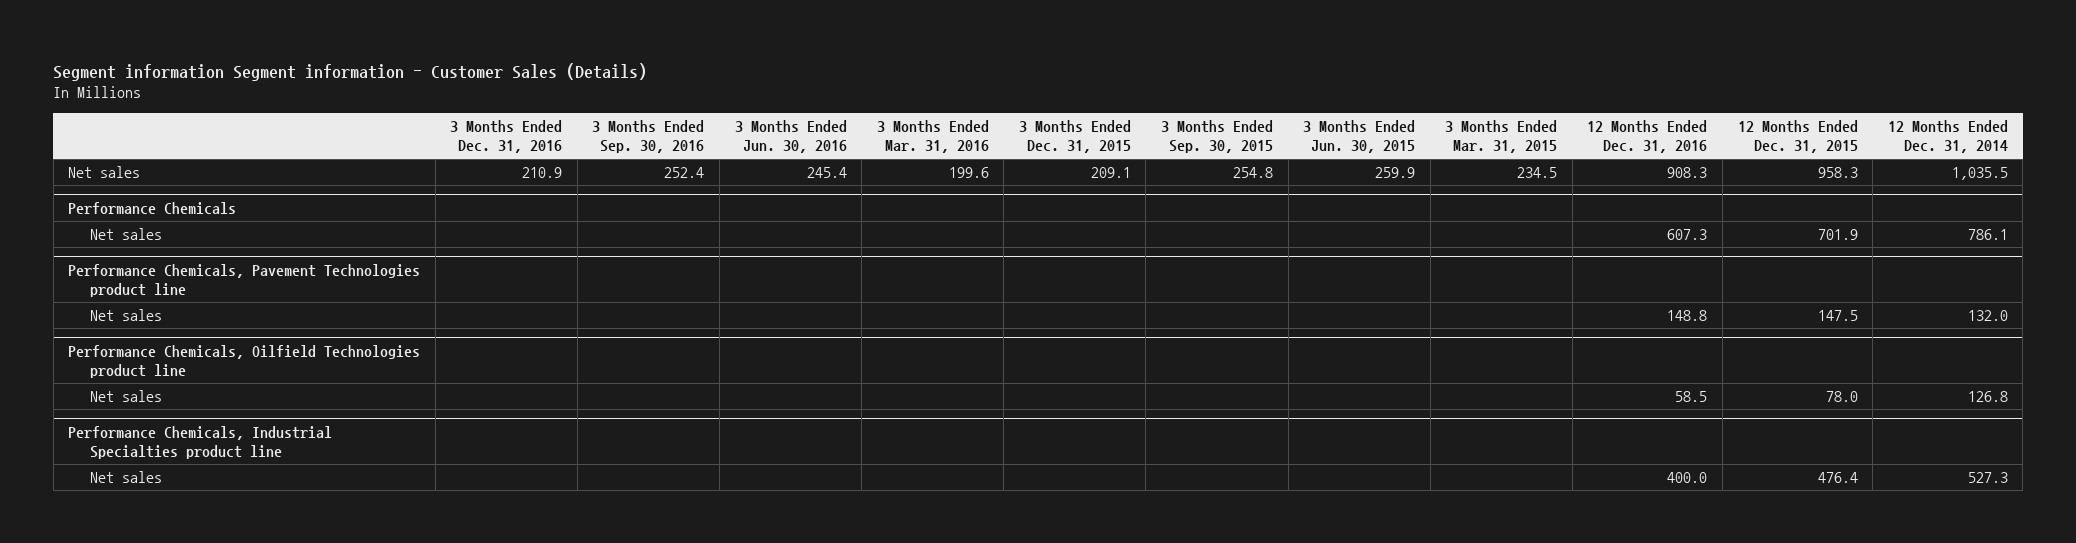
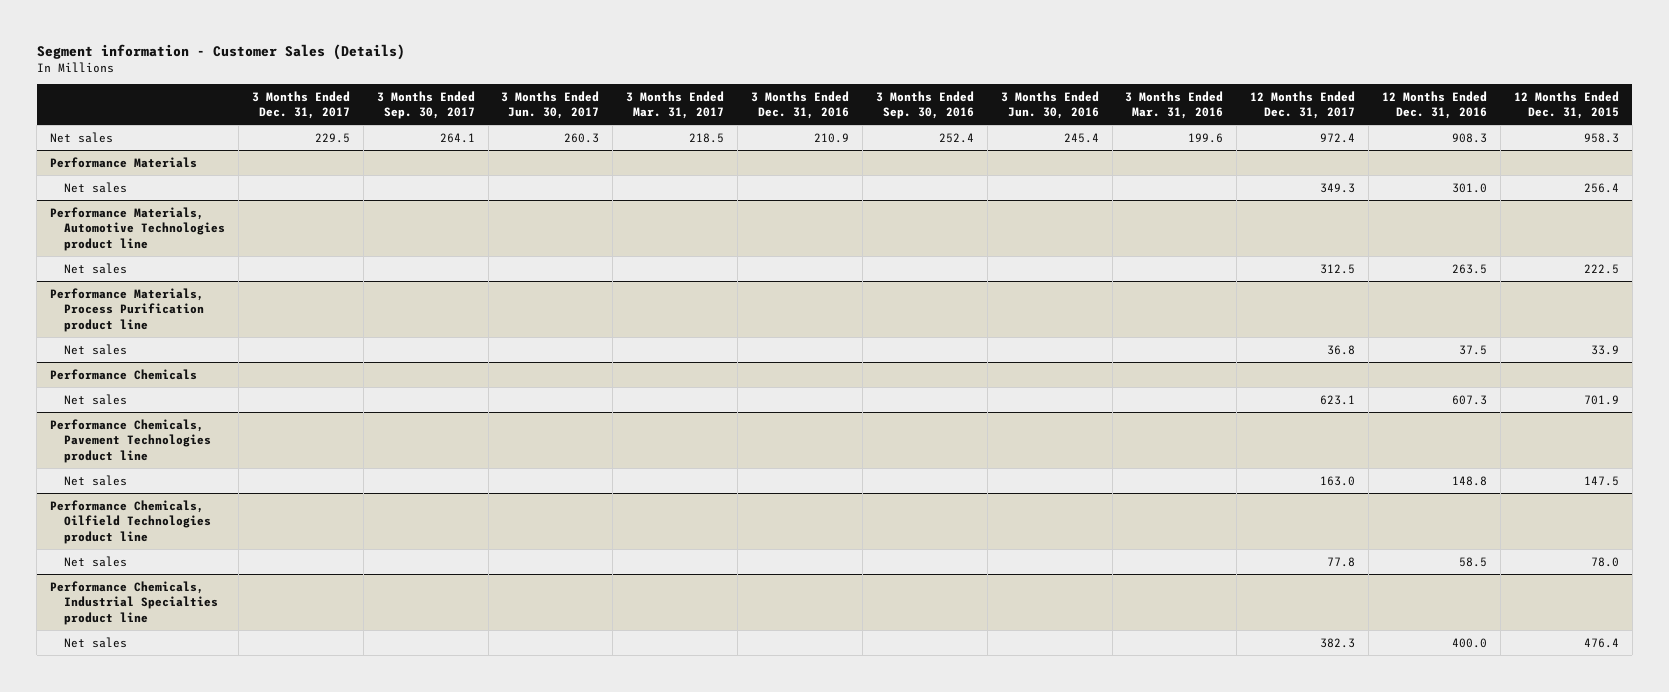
[53,62,648,81] Segment information Segment information - Customer Sales (Details) -> [36,43,405,60] Segment information - Customer Sales (Details)
[1018,119,1131,153] 3 Months Ended Dec. 31, 2015 -> none
[1160,119,1273,153] 3 Months Ended Sep. 30, 2015 -> none
[1303,119,1416,153] 3 Months Ended Jun. 30, 2015 -> none
[1445,119,1558,153] 3 Months Ended Mar. 31, 2015 -> none
[1887,119,2008,153] 12 Months Ended Dec. 31, 2014 -> none
none -> [251,90,350,120] 3 Months Ended Dec. 31, 2017
none -> [376,90,475,120] 3 Months Ended Sep. 30, 2017
none -> [501,90,600,120] 3 Months Ended Jun. 30, 2017
none -> [626,90,725,120] 3 Months Ended Mar. 31, 2017
none -> [1250,90,1356,120] 12 Months Ended Dec. 31, 2017
none -> [50,156,198,168] Performance Materials
none -> [63,181,127,193] Net sales
none -> [50,206,225,252] Performance Materials, Automotive Technologies product line
none -> [63,262,127,274] Net sales
none -> [50,287,205,333] Performance Materials, Process Purification product line
none -> [63,343,127,355] Net sales

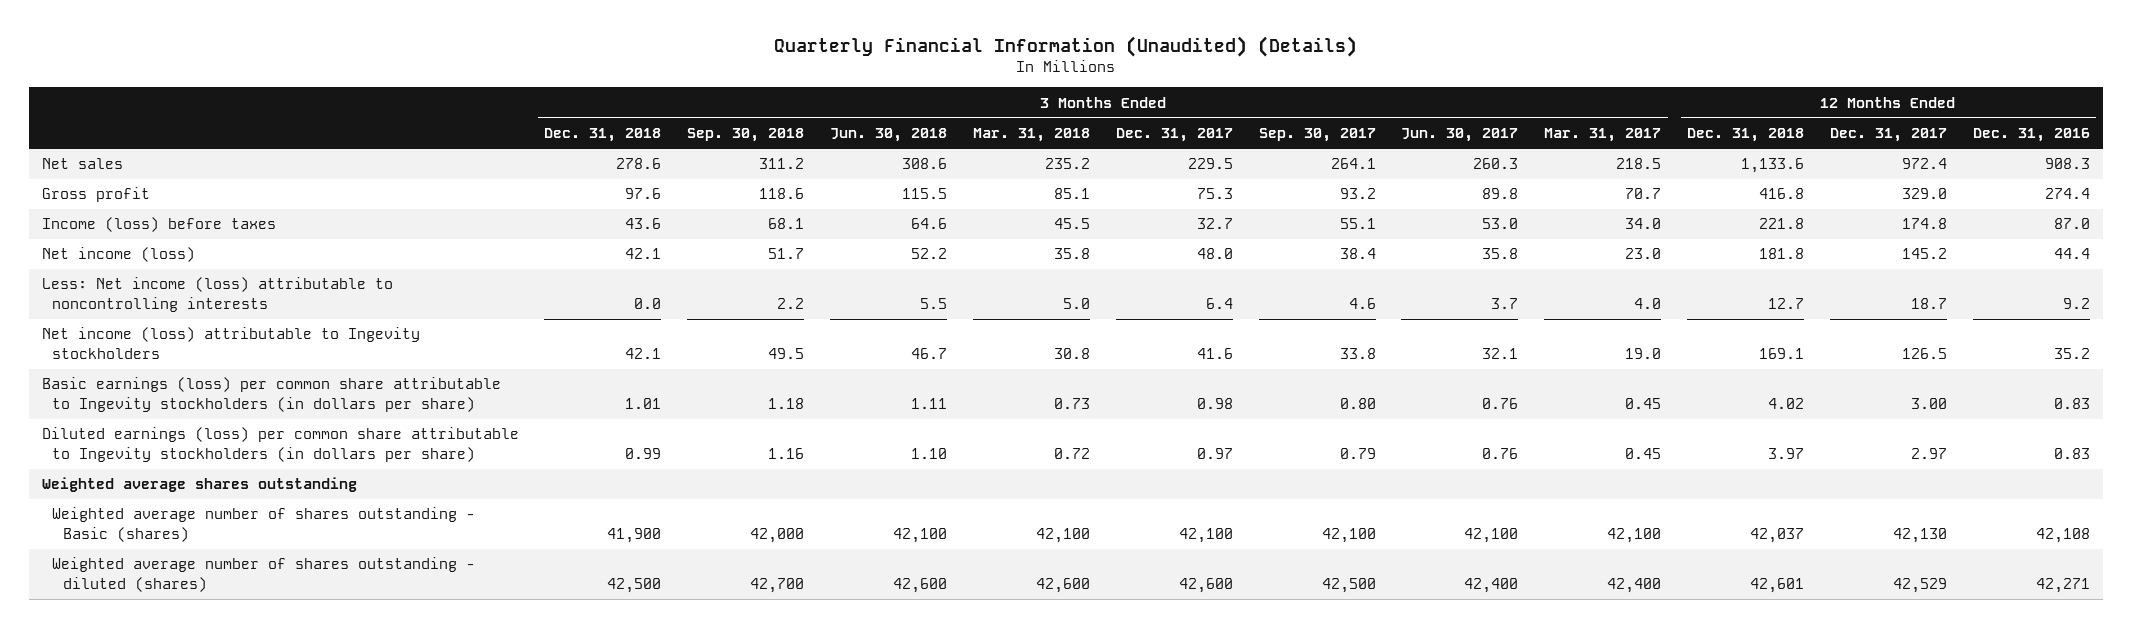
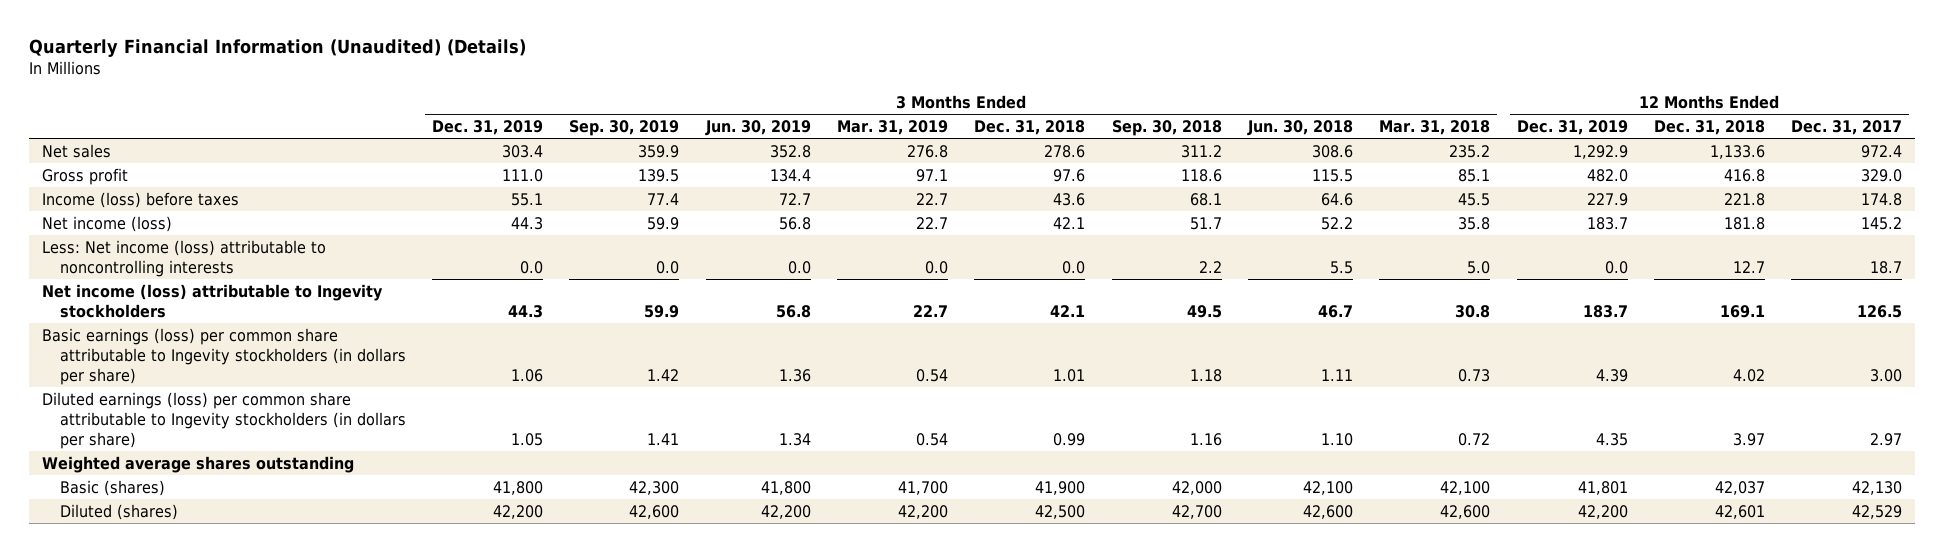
[1115,128,1233,143] Dec. 31, 2017 -> none
[1258,128,1376,143] Sep. 30, 2017 -> none
[1401,128,1519,143] Jun. 30, 2017 -> none
[1544,128,1662,143] Mar. 31, 2017 -> none
[1972,128,2090,143] Dec. 31, 2016 -> none
none -> [432,119,544,135] Dec. 31, 2019
none -> [569,119,680,136] Sep. 30, 2019
none -> [704,119,811,136] Jun. 30, 2019
none -> [836,119,948,135] Mar. 31, 2019
none -> [1516,119,1628,135] Dec. 31, 2019
[52,507,476,542] Weighted average number of shares outstanding - Basic (shares) -> [59,479,165,496] Basic (shares)
[52,557,476,592] Weighted average number of shares outstanding - diluted (shares) -> [59,503,178,520] Diluted (shares)

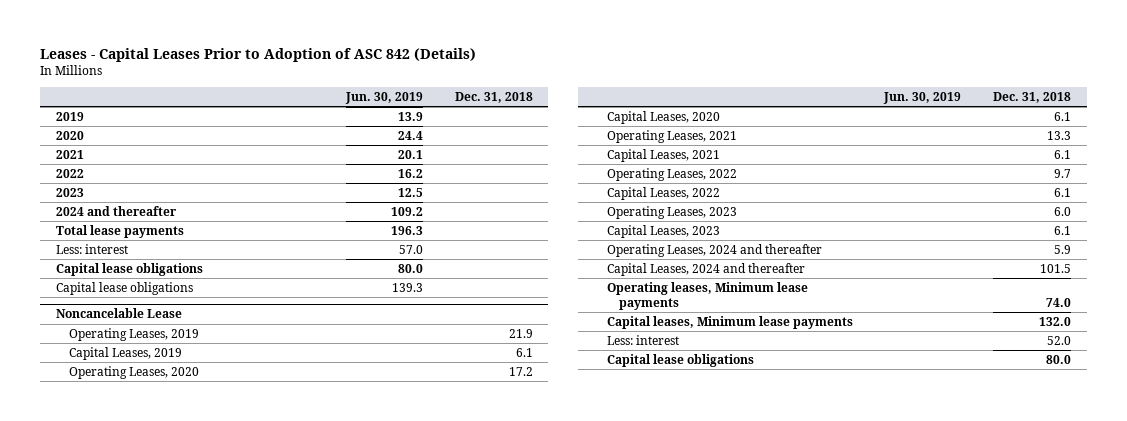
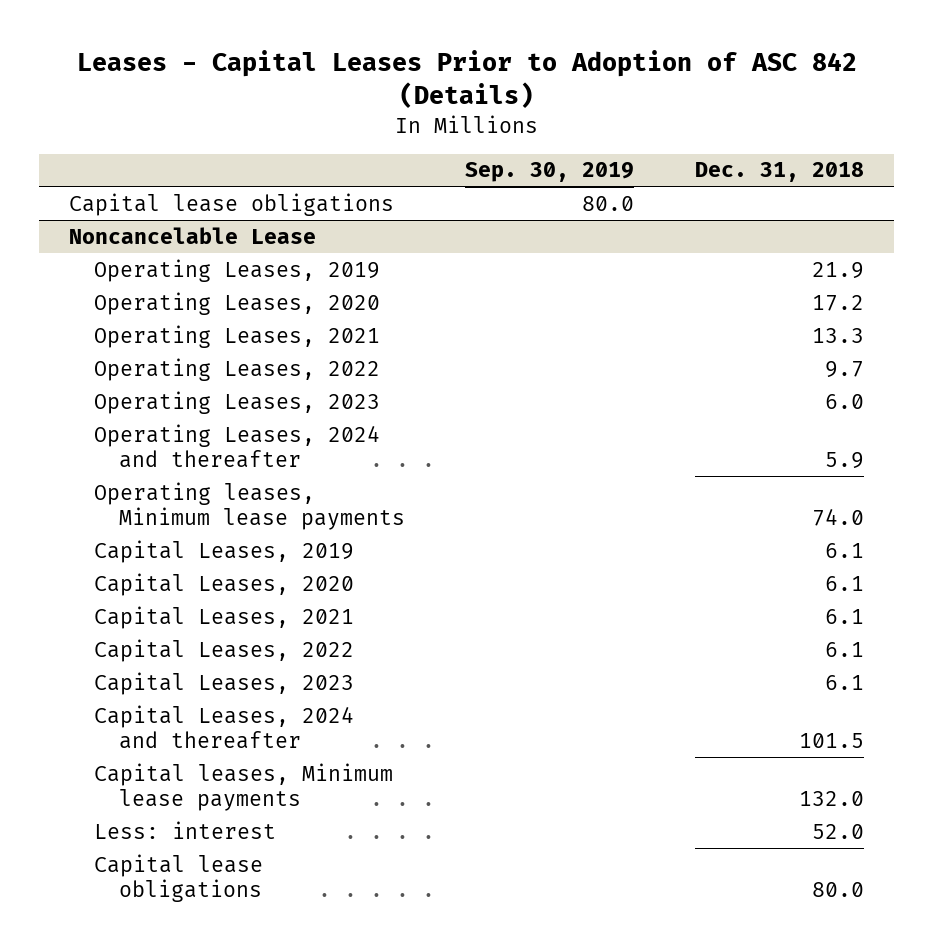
[345,92,424,105] Jun. 30, 2019 -> none
none -> [465,162,635,183] Sep. 30, 2019
[56,111,85,121] 2019 -> none
[56,130,85,140] 2020 -> none
[56,149,85,159] 2021 -> none
[56,168,85,178] 2022 -> none
[56,187,85,197] 2023 -> none
[56,205,178,216] 2024 and thereafter -> none
[56,224,185,238] Total lease payments -> none
[56,243,129,254] Less: interest -> none
[56,281,194,295] Capital lease obligations -> none
[68,346,182,360] Capital Leases, 2019 -> [93,539,354,563] Capital Leases, 2019
[606,110,720,124] Capital Leases, 2020 -> [93,572,354,596] Capital Leases, 2020
[606,148,720,162] Capital Leases, 2021 -> [93,605,354,629] Capital Leases, 2021
[606,186,720,200] Capital Leases, 2022 -> [93,638,354,662] Capital Leases, 2022
[606,224,720,238] Capital Leases, 2023 -> [93,671,354,695] Capital Leases, 2023
[606,262,805,276] Capital Leases, 2024 and thereafter -> [93,704,354,749] Capital Leases, 2024 and thereafter

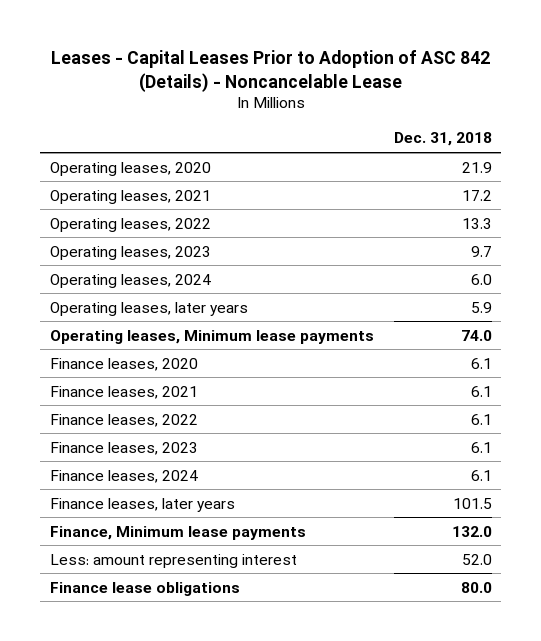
[76,50,857,109] Leases - Capital Leases Prior to Adoption of ASC 842 (Details) -> [50,49,490,92] Leases - Capital Leases Prior to Adoption of ASC 842 (Details) - Noncancelable Lease
[465,162,635,183] Sep. 30, 2019 -> none
[69,192,395,216] Capital lease obligations -> none
[69,226,317,244] Noncancelable Lease -> none
[93,258,380,282] Operating Leases, 2019 -> [49,161,211,176] Operating leases, 2020
[93,291,380,315] Operating Leases, 2020 -> [49,189,211,204] Operating leases, 2021
[93,324,380,348] Operating Leases, 2021 -> [49,217,211,232] Operating leases, 2022
[93,357,380,381] Operating Leases, 2022 -> [49,245,211,260] Operating leases, 2023
[93,390,380,414] Operating Leases, 2023 -> [49,273,211,288] Operating leases, 2024
[93,423,380,468] Operating Leases, 2024 and thereafter -> [49,301,248,316] Operating leases, later years
[93,539,354,563] Capital Leases, 2019 -> none
none -> [49,357,198,371] Finance leases, 2020
[93,572,354,596] Capital Leases, 2020 -> [49,385,198,399] Finance leases, 2021
[93,605,354,629] Capital Leases, 2021 -> [49,413,198,427] Finance leases, 2022
[93,638,354,662] Capital Leases, 2022 -> [49,441,198,455] Finance leases, 2023
[93,671,354,695] Capital Leases, 2023 -> [49,469,198,483] Finance leases, 2024
[93,704,354,749] Capital Leases, 2024 and thereafter -> [49,497,235,512] Finance leases, later years
[93,762,393,811] Capital leases, Minimum lease payments -> [49,525,306,540] Finance, Minimum lease payments
[93,820,276,839] Less: interest -> [49,553,297,568] Less: amount representing interest
[93,853,263,902] Capital lease obligations -> [49,581,240,596] Finance lease obligations

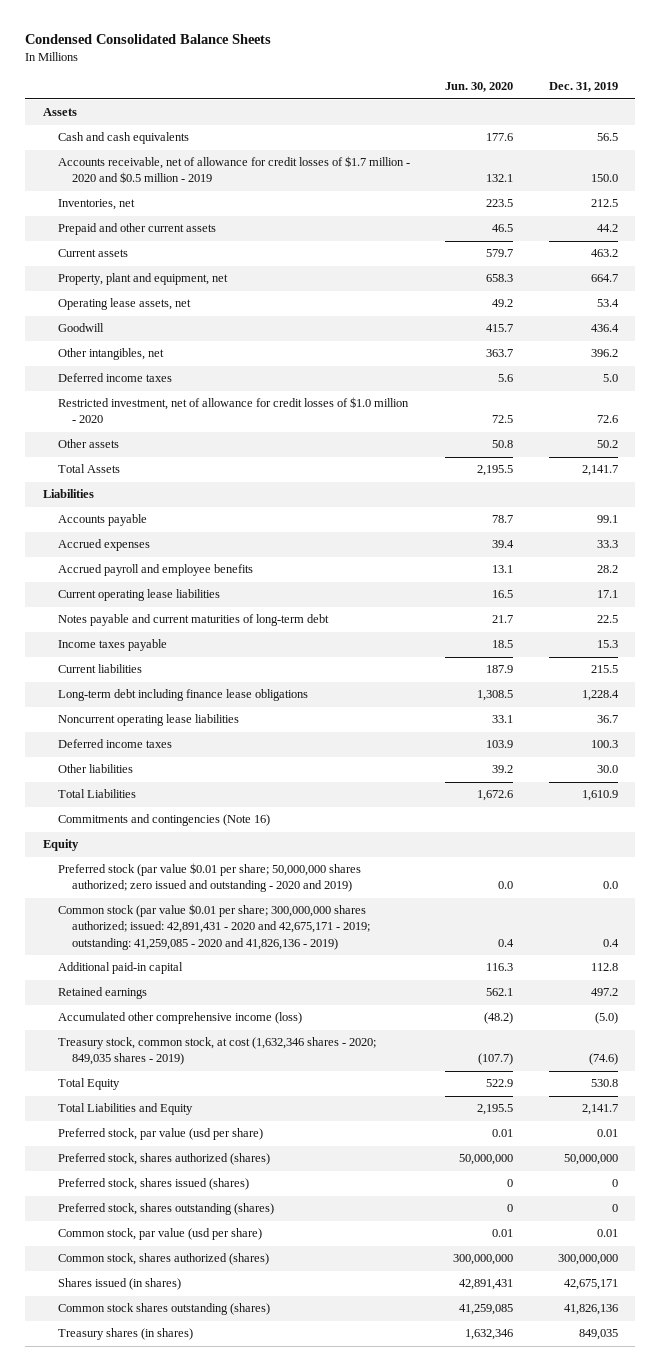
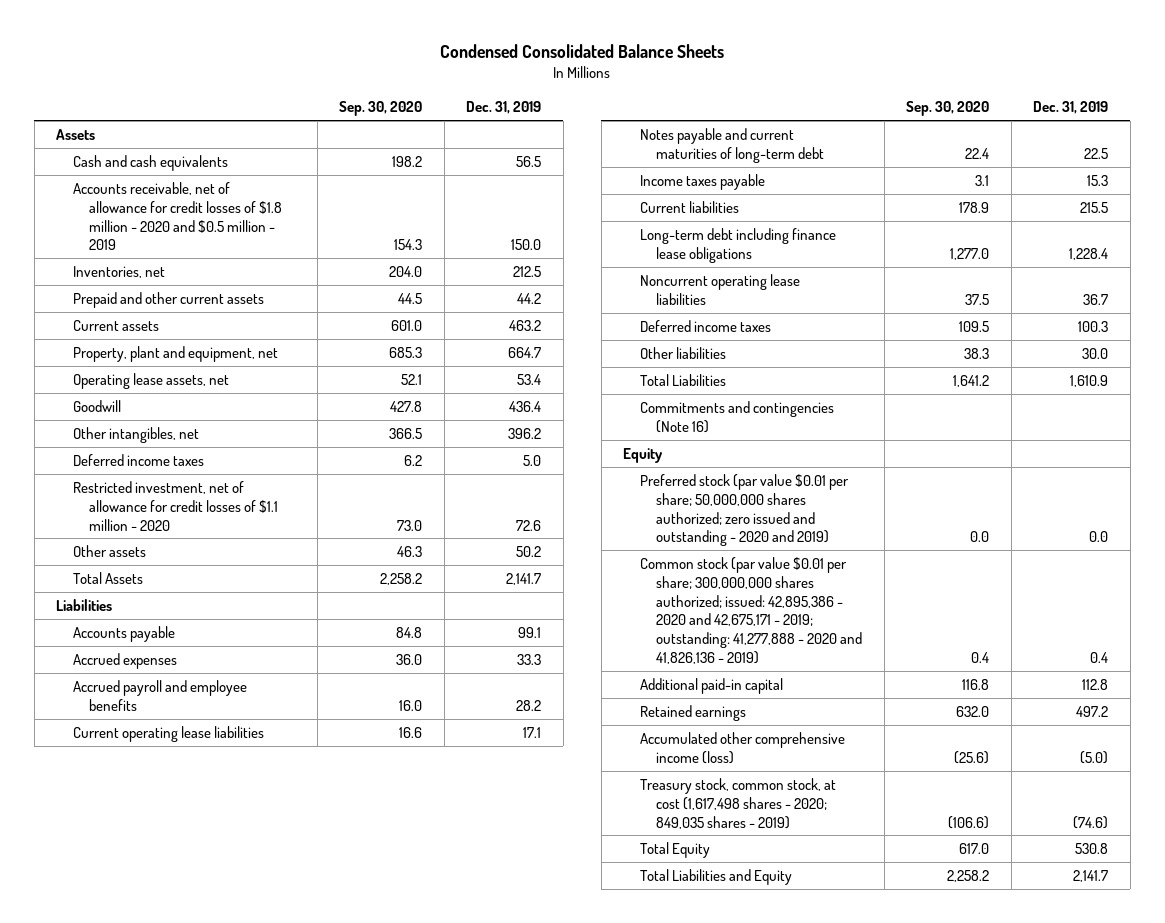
[445,82,514,93] Jun. 30, 2020 -> none
none -> [339,101,423,117] Sep. 30, 2020
[57,156,410,184] Accounts receivable, net of allowance for credit losses of $1.7 million - 2020 and $0.5 million - 2019 -> [72,181,283,251] Accounts receivable, net of allowance for credit losses of $1.8 million - 2020 and $0.5 million - 2019
[57,397,409,424] Restricted investment, net of allowance for credit losses of $1.0 million - 2020 -> [72,480,279,531] Restricted investment, net of allowance for credit losses of $1.1 million - 2020
[57,904,371,950] Common stock (par value $0.01 per share; 300,000,000 shares authorized; issued: 42,891,431 - 2020 and 42,675,171 - 2019; outstanding: 41,259,085 - 2020 and 41,826,136 - 2019) -> [639,556,863,664] Common stock (par value $0.01 per share; 300,000,000 shares authorized; issued: 42,895,386 - 2020 and 42,675,171 - 2019; outstanding: 41,277,888 - 2020 and 41,826,136 - 2019)
[57,1037,376,1066] Treasury stock, common stock, at cost (1,632,346 shares - 2020; 849,035 shares - 2019) -> [639,777,836,829] Treasury stock, common stock, at cost (1,617,498 shares - 2020; 849,035 shares - 2019)
[57,1128,263,1141] Preferred stock, par value (usd per share) -> none
[57,1153,270,1166] Preferred stock, shares authorized (shares) -> none
[57,1178,249,1191] Preferred stock, shares issued (shares) -> none
[57,1203,274,1216] Preferred stock, shares outstanding (shares) -> none
[57,1228,262,1241] Common stock, par value (usd per share) -> none
[57,1253,269,1266] Common stock, shares authorized (shares) -> none
[57,1278,181,1291] Shares issued (in shares) -> none
[57,1303,270,1316] Common stock shares outstanding (shares) -> none
[57,1328,193,1341] Treasury shares (in shares) -> none

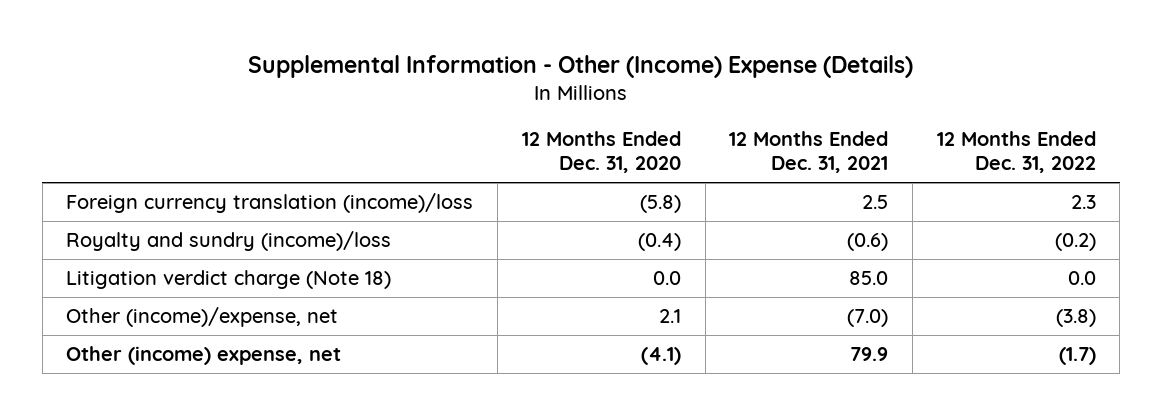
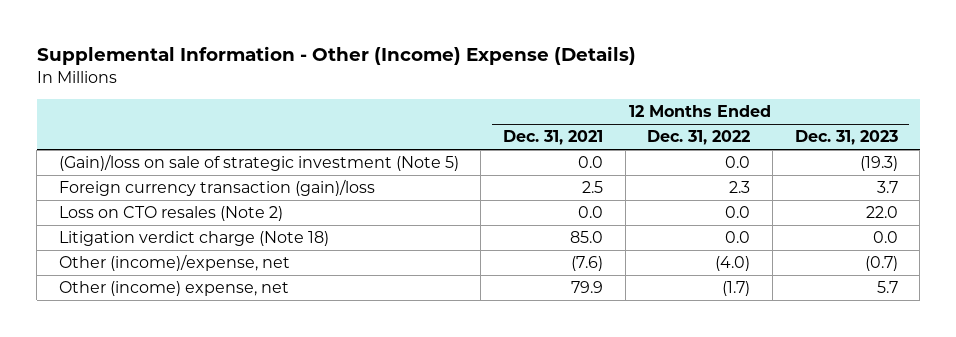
[521,131,681,174] 12 Months Ended Dec. 31, 2020 -> none
none -> [794,130,898,146] Dec. 31, 2023
[66,231,392,252] Royalty and sundry (income)/loss -> none
none -> [58,154,459,172] (Gain)/loss on sale of strategic investment (Note 5)
[66,193,474,214] Foreign currency translation (income)/loss -> [58,179,375,197] Foreign currency transaction (gain)/loss
none -> [58,206,283,222] Loss on CTO resales (Note 2)
[847,309,889,328] (7.0) -> [571,256,604,272] (7.6)
[1055,309,1096,328] (3.8) -> [715,256,751,272] (4.0)

